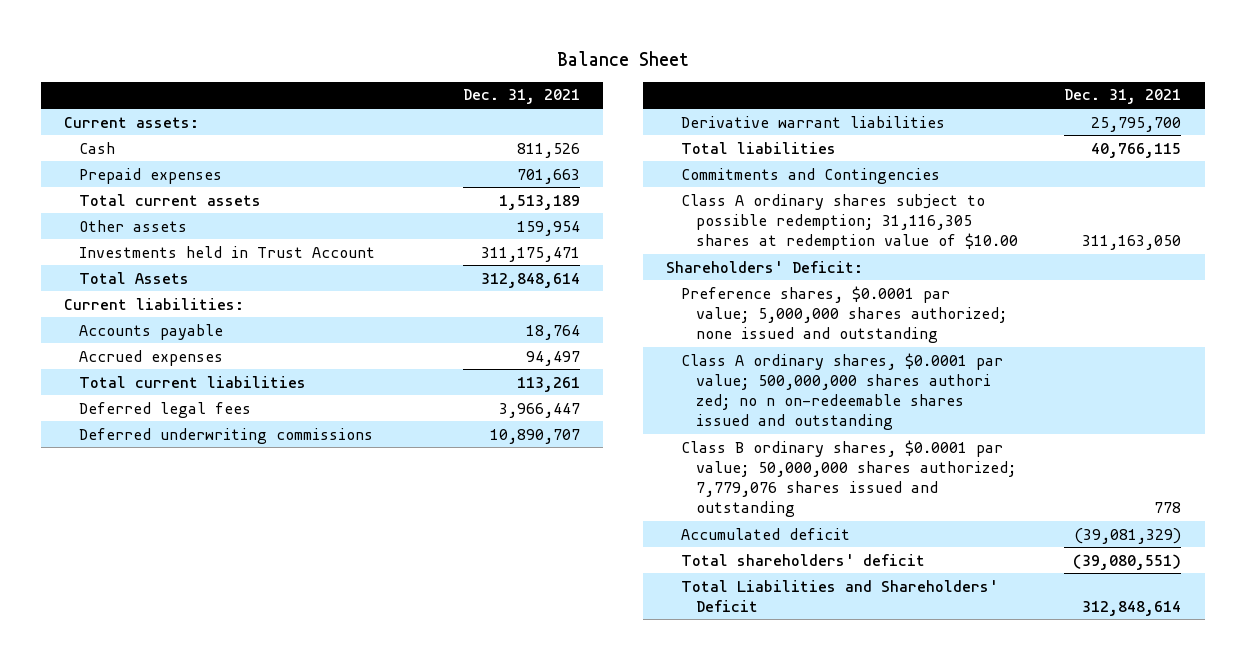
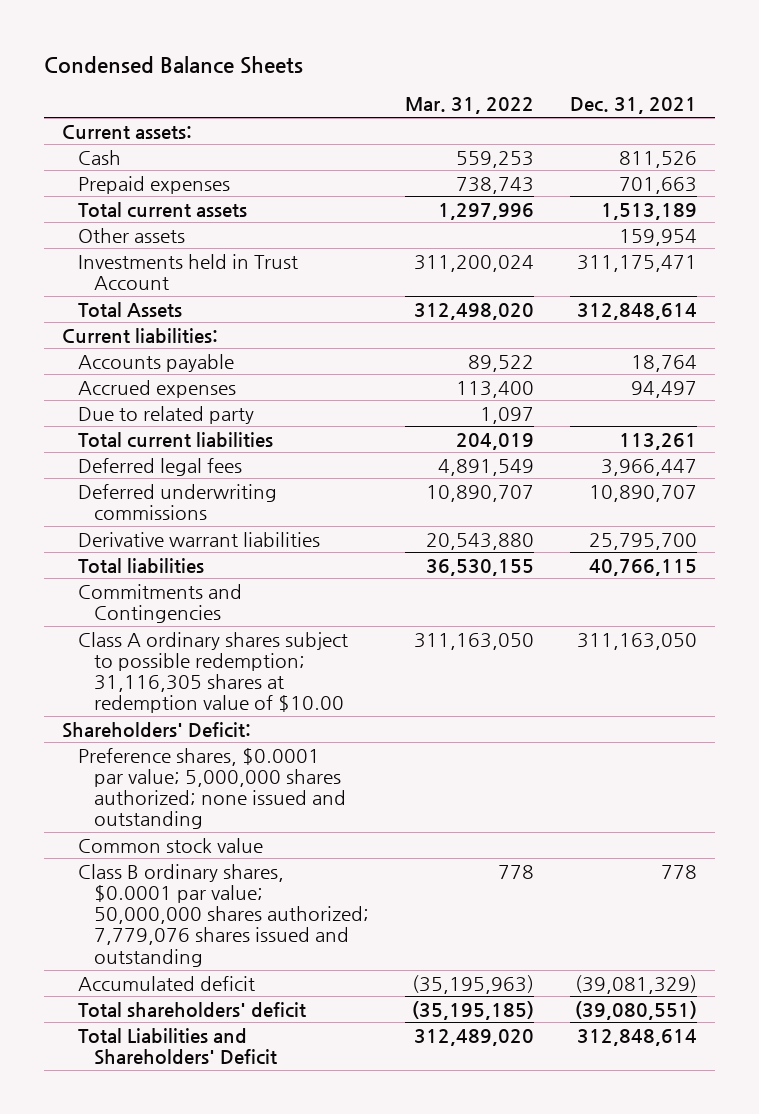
[556,50,689,66] Balance Sheet -> [43,56,303,75] Condensed Balance Sheets
none -> [404,97,534,115] Mar. 31, 2022
none -> [77,405,254,424] Due to related party
[680,352,1003,430] Class A ordinary shares, $0.0001 par value; 500,000,000 shares authori zed; no n on-redeemable shares issued and outstanding -> [77,837,263,853] Common stock value

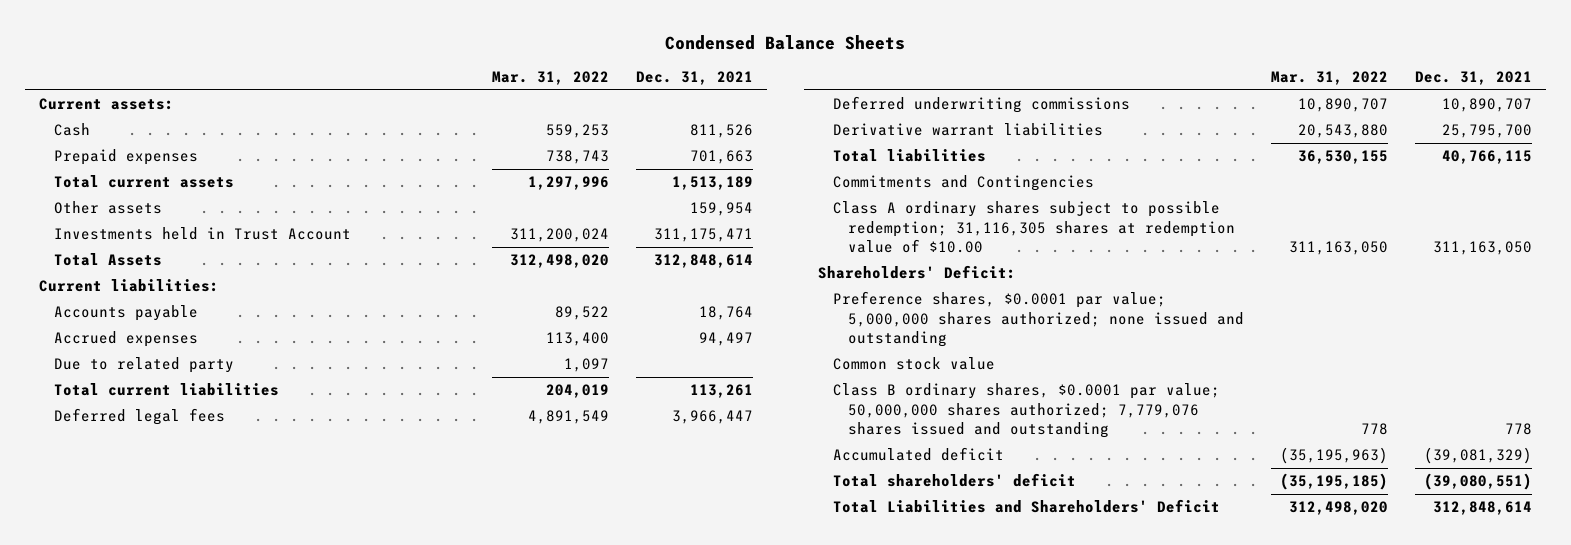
[413,1028,534,1046] 312,489,020 -> [1289,501,1389,516] 312,498,020

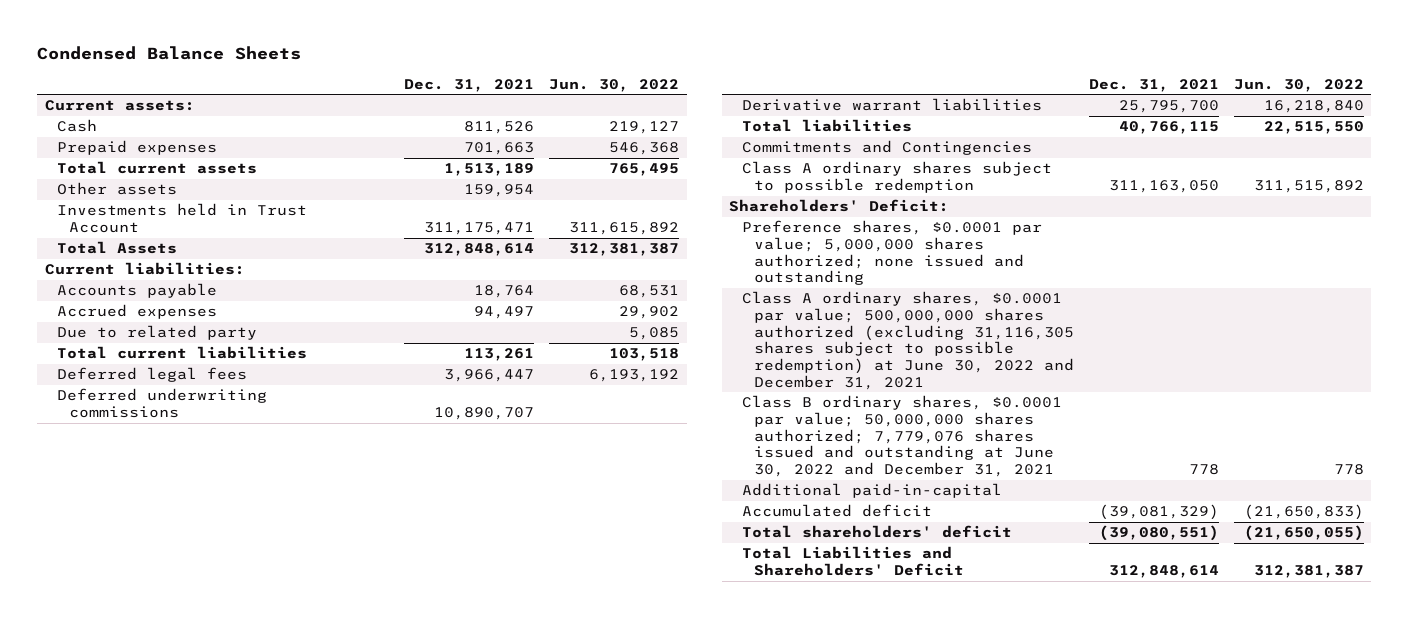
[492,71,610,86] Mar. 31, 2022 -> none
none -> [549,78,680,92] Jun. 30, 2022
[832,201,1236,253] Class A ordinary shares subject to possible redemption; 31,116,305 shares at redemption value of $10.00 -> [741,161,1052,194] Class A ordinary shares subject to possible redemption
[832,357,995,371] Common stock value -> [741,291,1074,390] Class A ordinary shares, $0.0001 par value; 500,000,000 shares authorized (excluding 31,116,305 shares subject to possible redemption) at June 30, 2022 and December 31, 2021
[832,383,1220,438] Class B ordinary shares, $0.0001 par value; 50,000,000 shares authorized; 7,779,076 shares issued and outstanding -> [741,395,1062,477] Class B ordinary shares, $0.0001 par value; 50,000,000 shares authorized; 7,779,076 shares issued and outstanding at June 30, 2022 and December 31, 2021
none -> [741,483,1002,499] Additional paid-in-capital

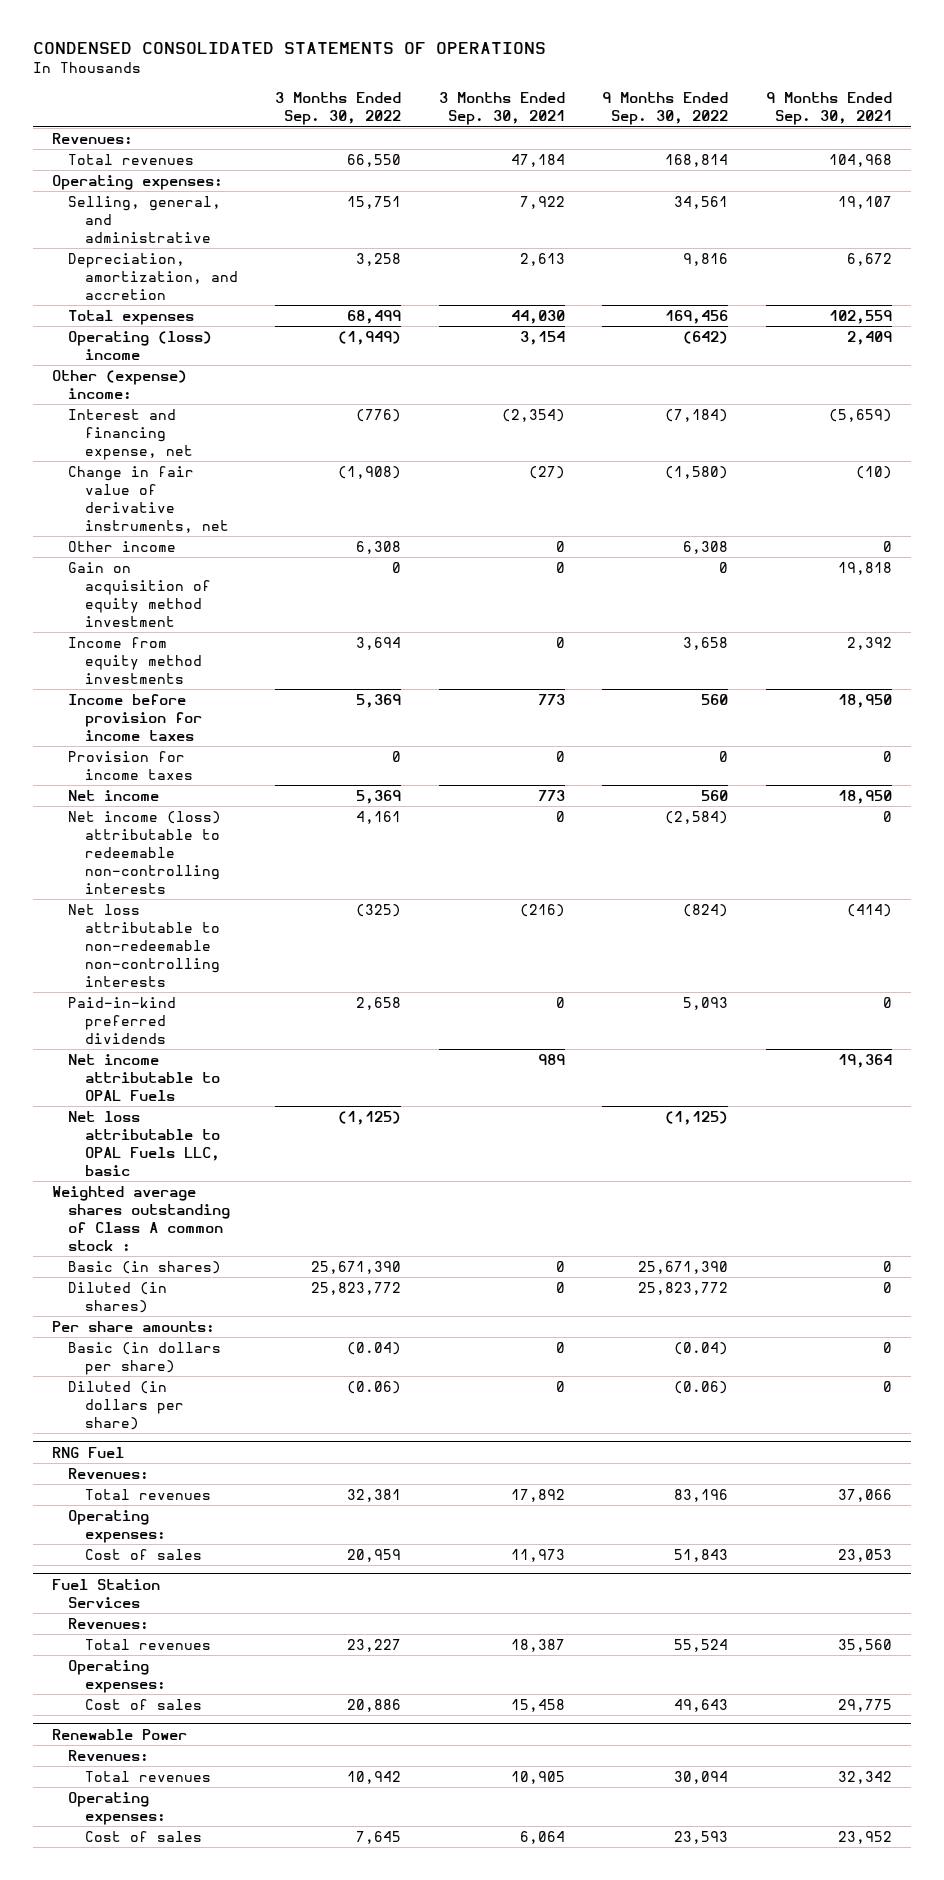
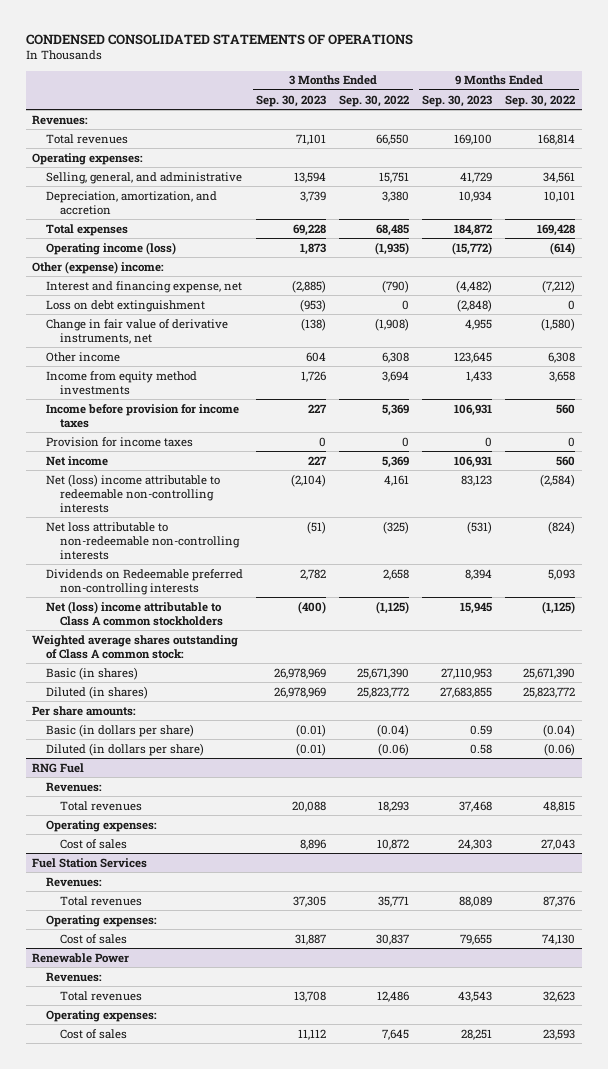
[438,92,565,126] 3 Months Ended Sep. 30, 2021 -> none
[765,92,892,126] 9 Months Ended Sep. 30, 2021 -> none
none -> [256,94,327,107] Sep. 30, 2023
none -> [422,94,493,107] Sep. 30, 2023
[356,252,402,266] 3,258 -> [382,190,410,202] 3,380
[683,252,729,266] 9,816 -> [544,190,576,202] 10,101
[347,309,402,324] 68,499 -> [376,223,410,236] 68,485
[665,309,729,324] 169,456 -> [537,223,576,236] 169,428
[68,330,213,360] Operating (loss) income -> [46,241,177,255] Operating income (loss)
[338,330,402,345] (1,949) -> [375,241,410,255] (1,935)
[683,330,729,344] (642) -> [550,241,576,255] (614)
[356,408,402,422] (776) -> [382,279,410,293] (790)
[665,408,729,422] (7,184) -> [542,279,576,293] (7,212)
none -> [46,299,206,312] Loss on debt extinguishment
[68,561,211,627] Gain on acquisition of equity method investment -> none
[68,810,222,894] Net income (loss) attributable to redeemable non-controlling interests -> [46,473,221,513] Net (loss) income attributable to redeemable non-controlling interests
[68,1053,220,1101] Net income attributable to OPAL Fuels -> none
[68,996,177,1044] Paid-in-kind preferred dividends -> [46,568,244,595] Dividends on Redeemable preferred non-controlling interests
[68,1110,220,1176] Net loss attributable to OPAL Fuels LLC, basic -> [46,600,224,626] Net (loss) income attributable to Class A common stockholders
[51,1185,231,1251] Weighted average shares outstanding of Class A common stock : -> [32,634,239,659] Weighted average shares outstanding of Class A common stock:
[347,1488,402,1502] 32,381 -> [378,800,410,812] 18,293
[674,1488,729,1502] 83,196 -> [543,800,576,812] 48,815
[347,1548,402,1562] 20,959 -> [377,838,410,850] 10,872
[674,1548,729,1562] 51,843 -> [541,838,576,850] 27,043
[347,1638,402,1652] 23,227 -> [378,895,410,907] 35,771
[674,1638,729,1652] 55,524 -> [543,895,576,907] 87,376
[347,1698,402,1712] 20,886 -> [376,933,410,945] 30,837
[674,1698,729,1712] 49,643 -> [542,933,576,945] 74,130
[347,1770,402,1784] 10,942 -> [377,990,410,1002] 12,486
[674,1770,729,1784] 30,094 -> [543,990,576,1002] 32,623

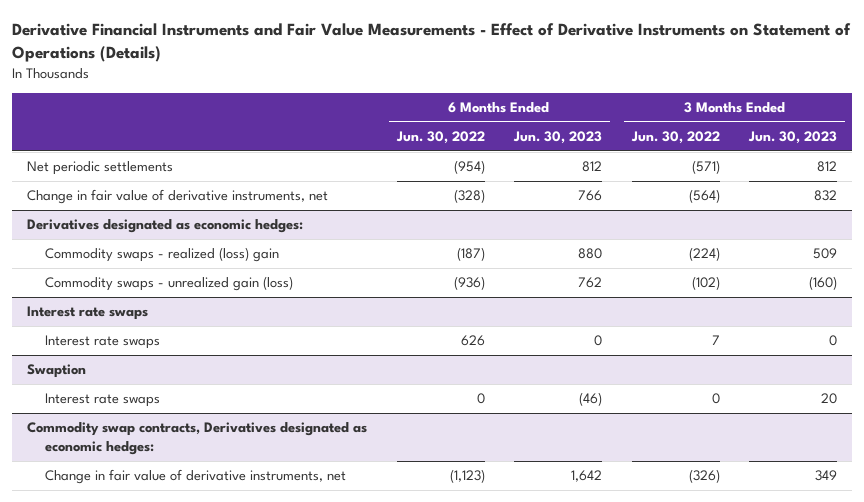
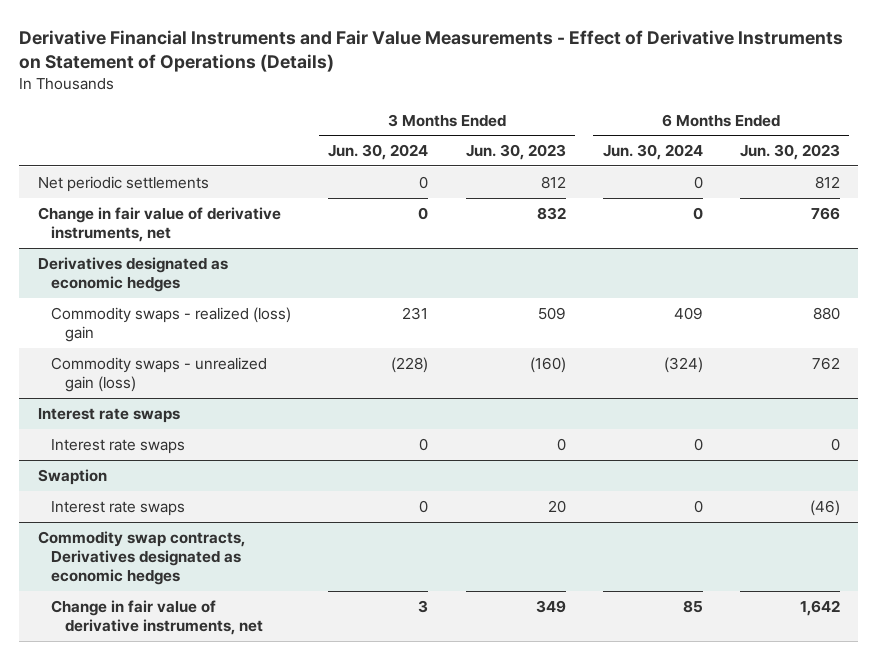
[395,130,485,144] Jun. 30, 2022 -> none
[630,130,720,144] Jun. 30, 2022 -> none
none -> [328,144,429,161] Jun. 30, 2024
none -> [602,144,703,161] Jun. 30, 2024
[27,219,304,234] Derivatives designated as economic hedges: -> [37,256,228,293] Derivatives designated as economic hedges
[27,422,368,456] Commodity swap contracts, Derivatives designated as economic hedges: -> [37,530,245,586] Commodity swap contracts, Derivatives designated as economic hedges

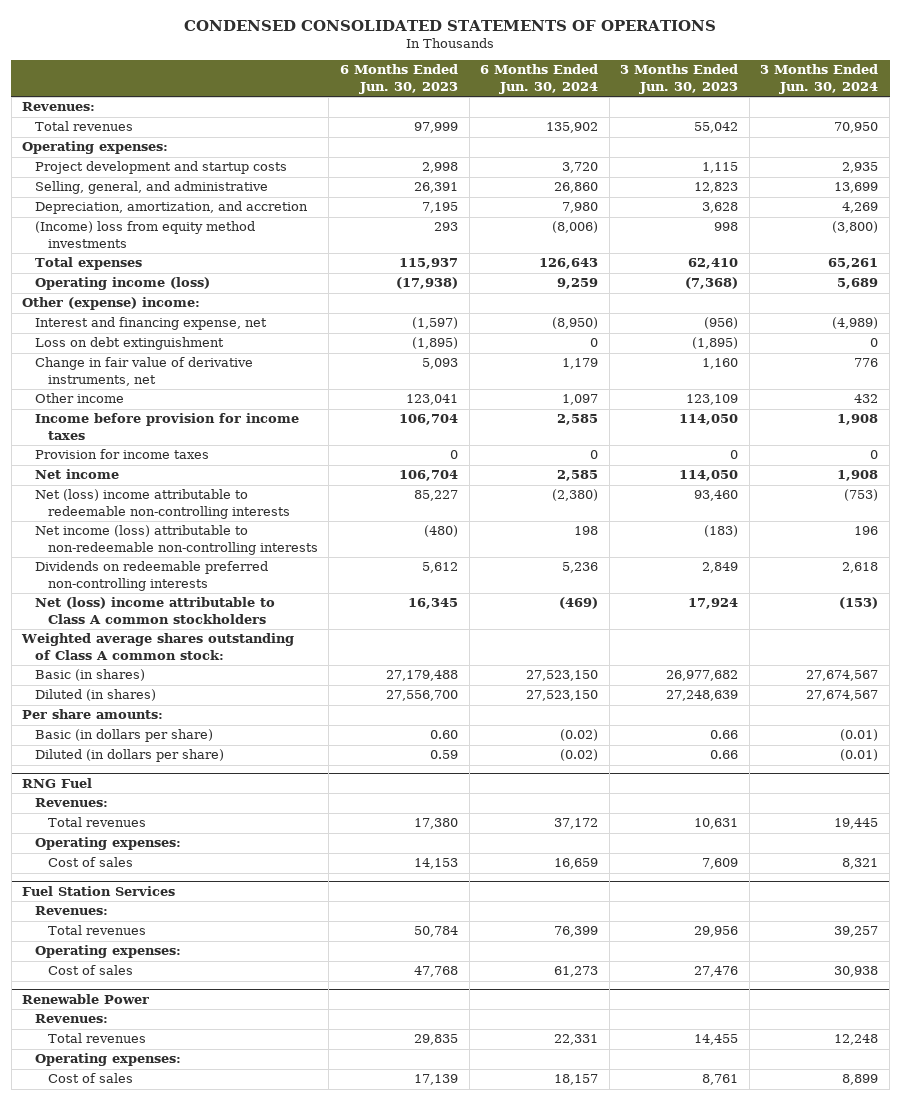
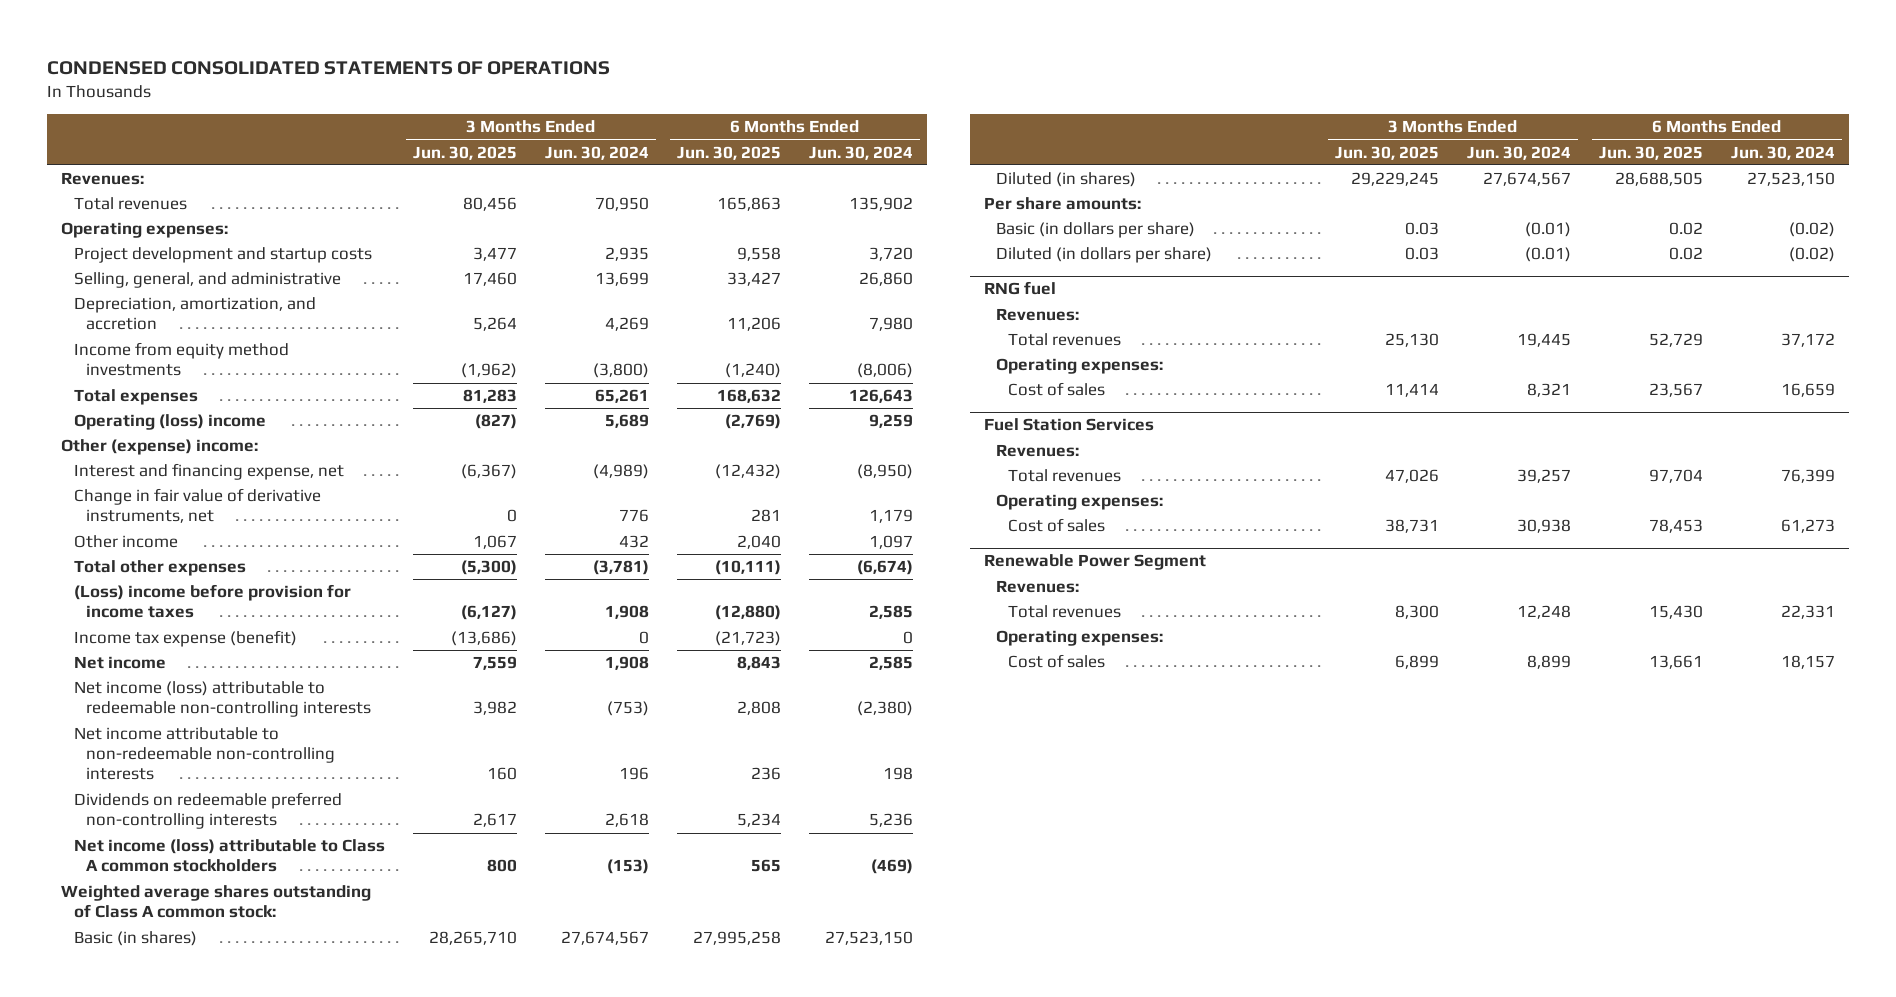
[339,64,458,94] 6 Months Ended Jun. 30, 2023 -> none
[620,64,739,94] 3 Months Ended Jun. 30, 2023 -> none
none -> [412,145,517,160] Jun. 30, 2025
none -> [676,145,781,160] Jun. 30, 2025
[35,221,256,248] (Income) loss from equity method investments -> [73,342,289,377] Income from equity method investments
[35,277,211,291] Operating income (loss) -> [73,414,266,431] Operating (loss) income
[35,337,225,351] Loss on debt extinguishment -> none
[35,449,210,460] Provision for income taxes -> none
none -> [73,560,246,577] Total other expenses
[35,413,300,440] Income before provision for income taxes -> [73,584,351,619] (Loss) income before provision for income taxes
none -> [73,630,297,648] Income tax expense (benefit)
[35,489,290,519] Net (loss) income attributable to redeemable non-controlling interests -> [73,681,371,718] Net income (loss) attributable to redeemable non-controlling interests
[35,525,318,555] Net income (loss) attributable to non-redeemable non-controlling interests -> [73,727,335,781] Net income attributable to non-redeemable non-controlling interests
[35,597,276,624] Net (loss) income attributable to Class A common stockholders -> [73,839,385,873] Net income (loss) attributable to Class A common stockholders
[22,777,93,788] RNG Fuel -> [983,281,1056,296] RNG fuel
[22,993,150,1004] Renewable Power -> [983,554,1206,571] Renewable Power Segment

